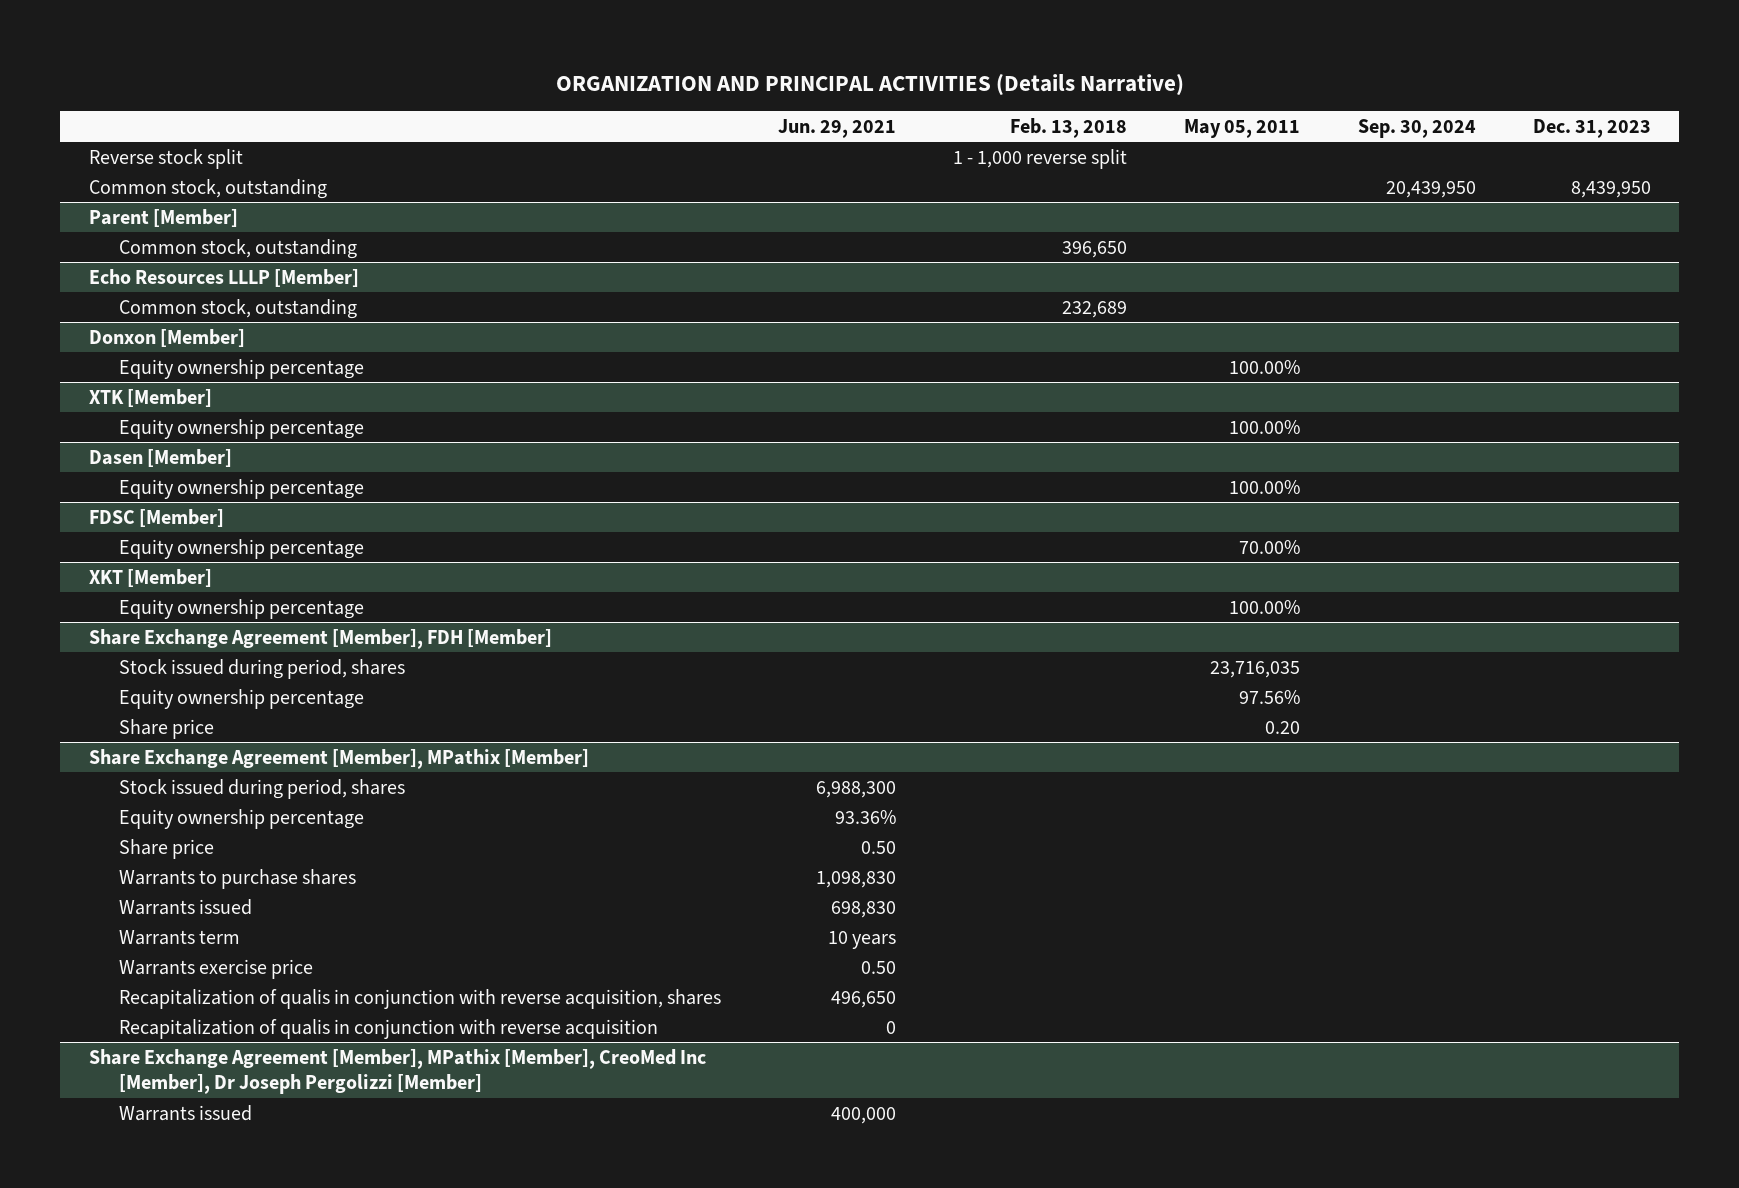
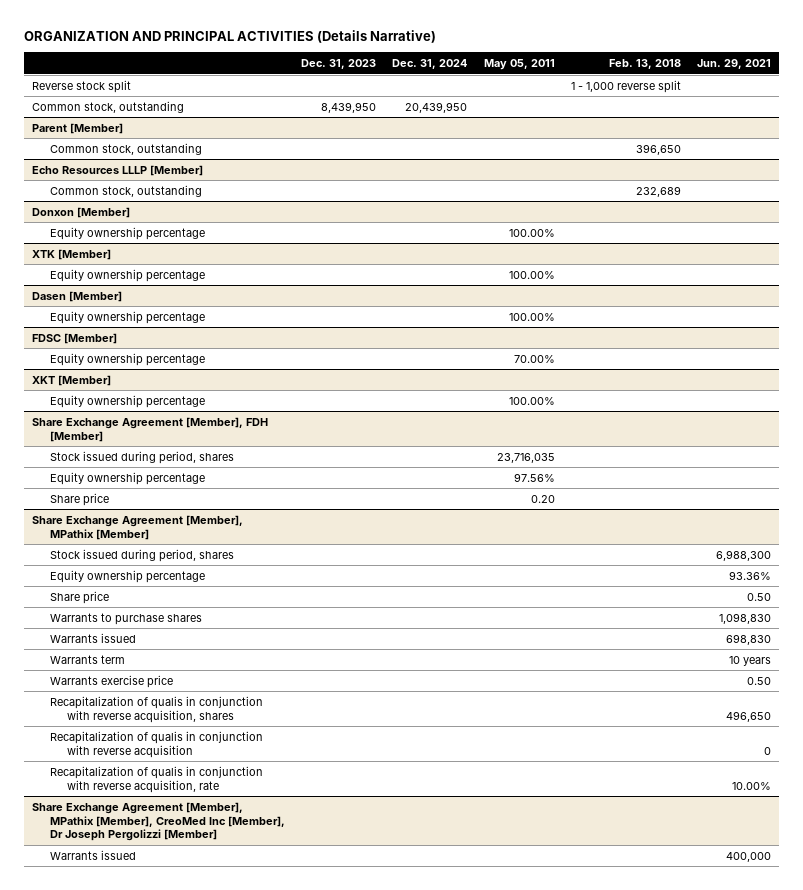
[1357,118,1476,138] Sep. 30, 2024 -> none
none -> [392,59,468,70] Dec. 31, 2024
none -> [49,765,263,793] Recapitalization of qualis in conjunction with reverse acquisition, rate

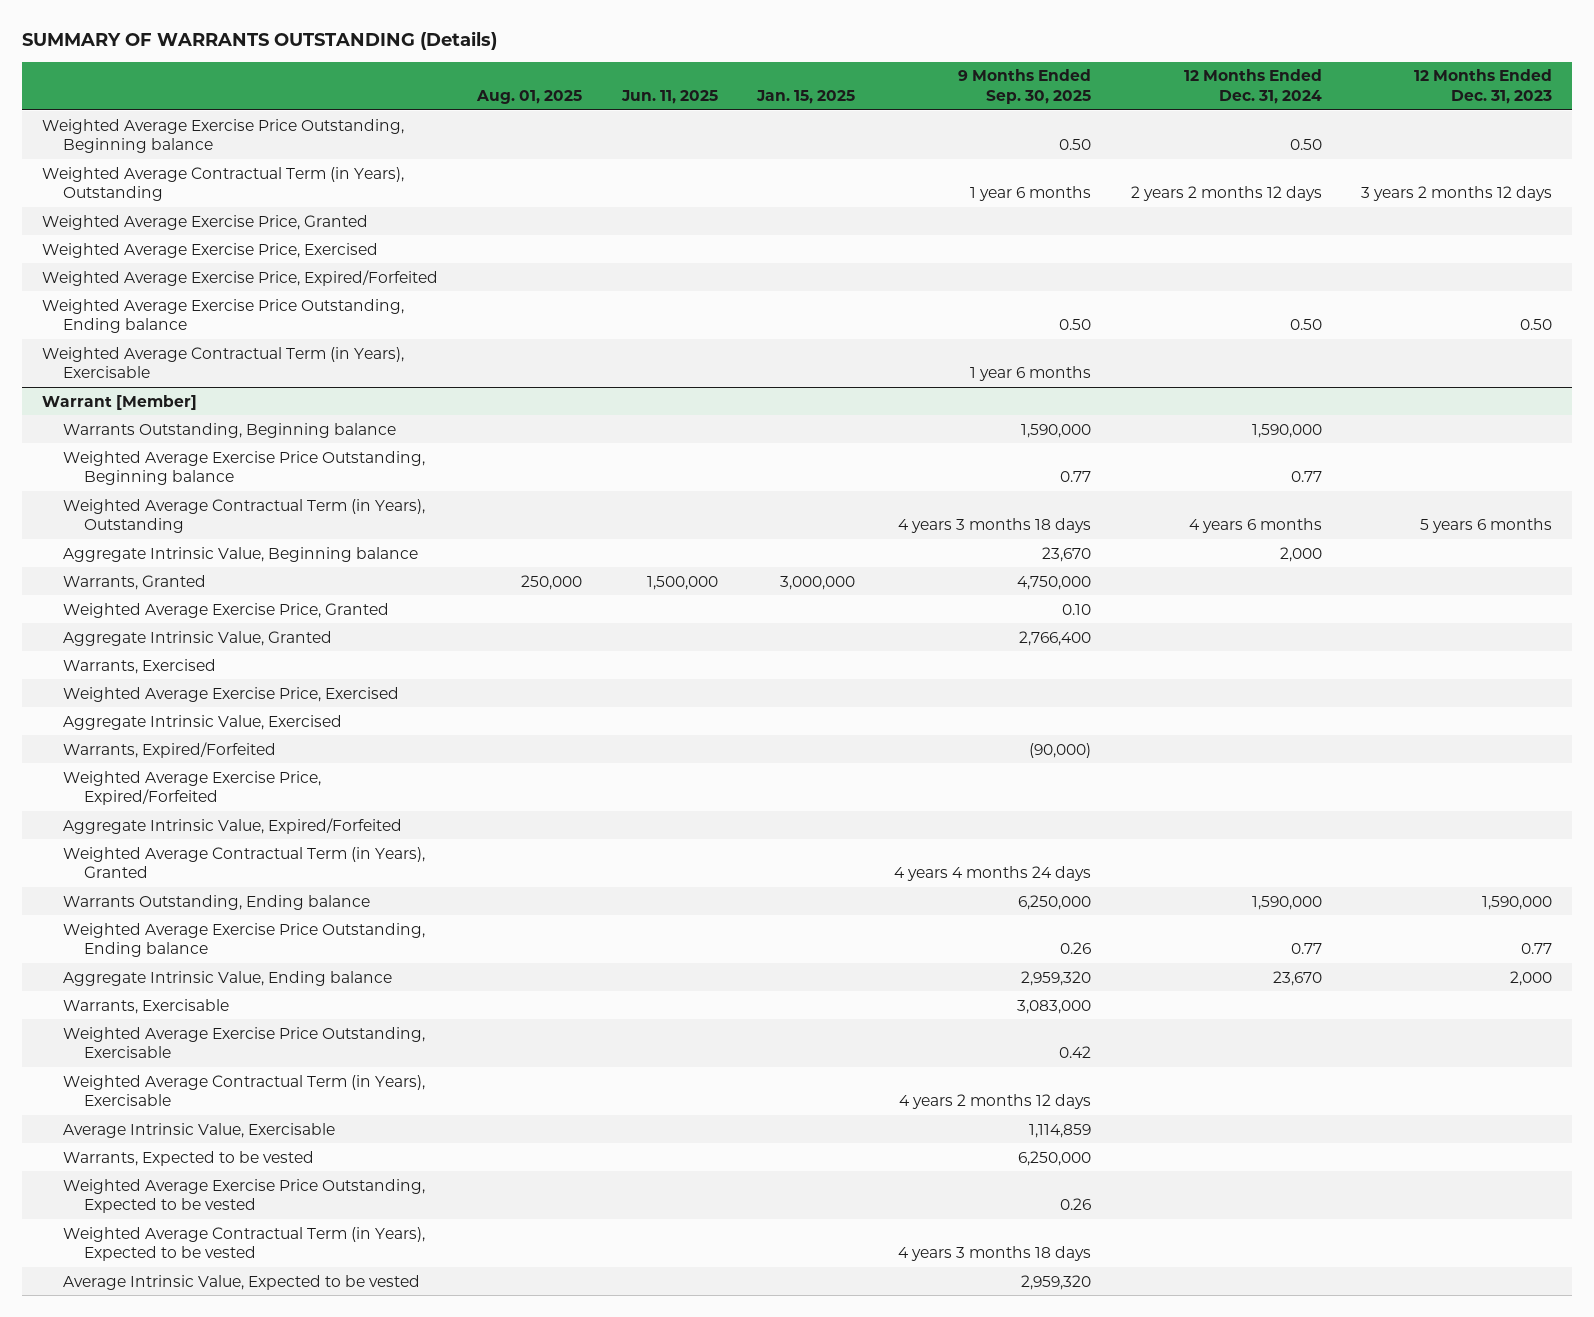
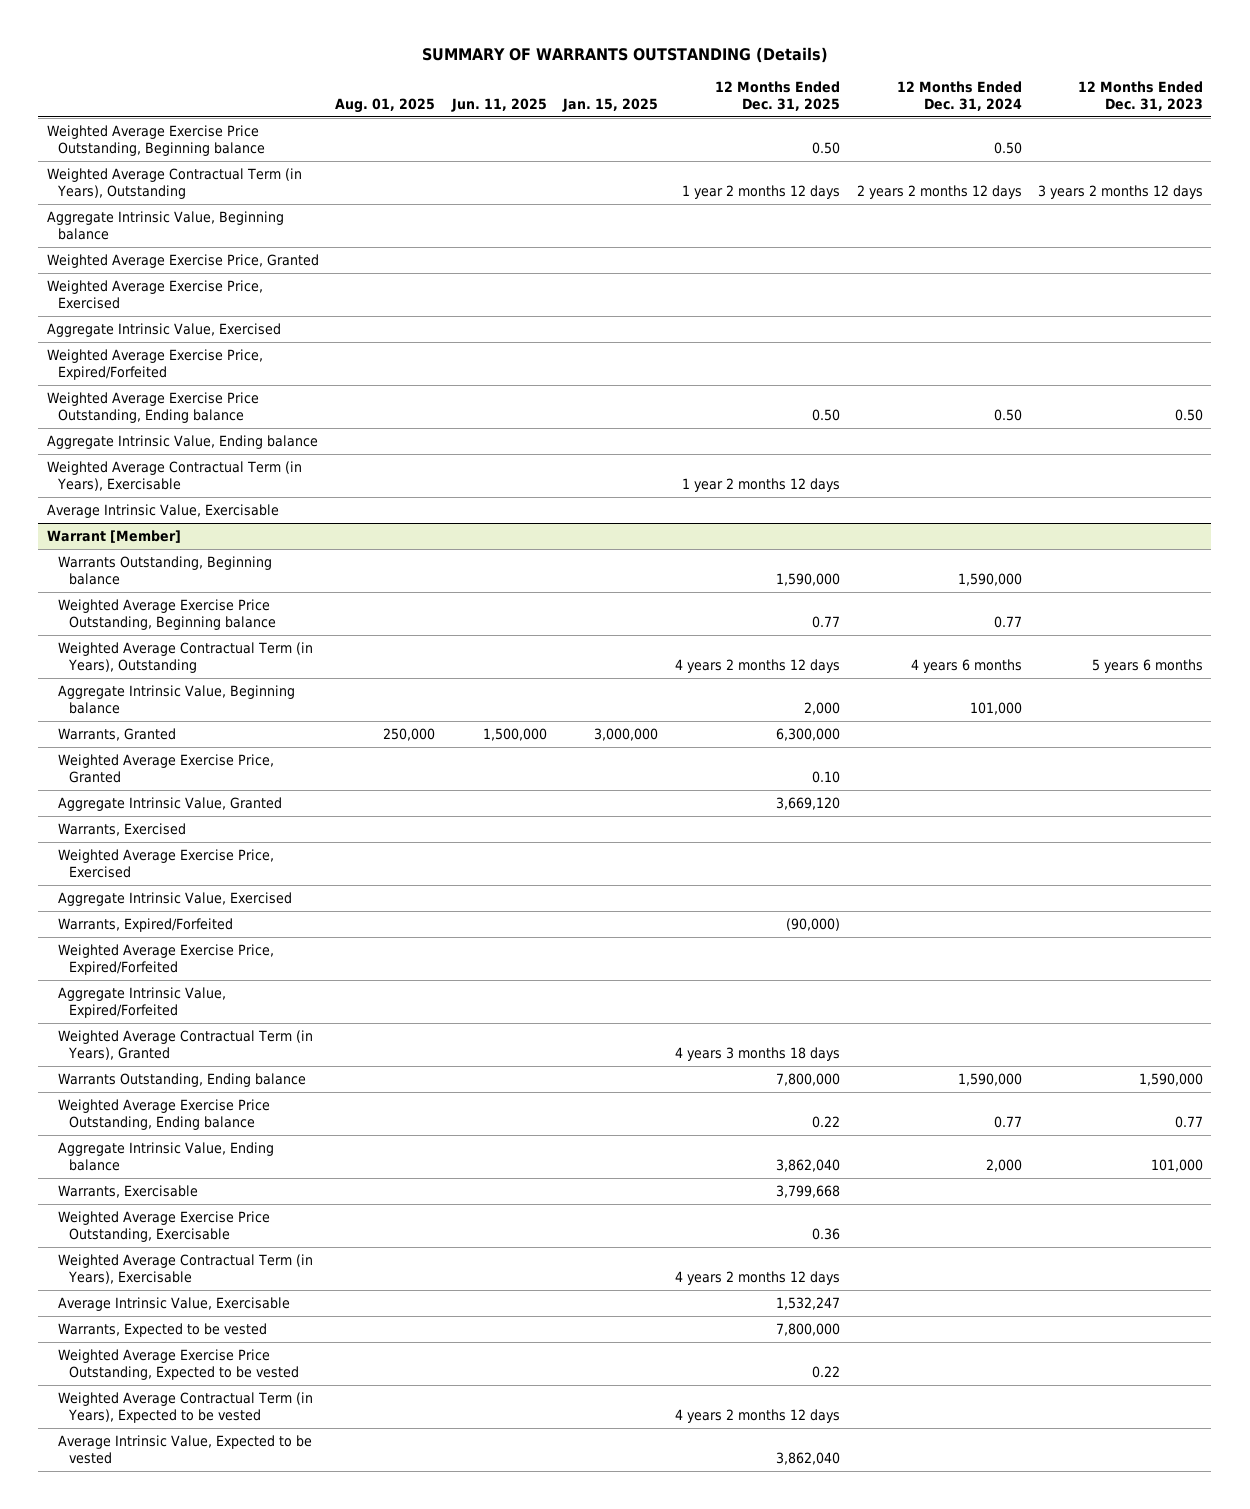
[958,69,1092,105] 9 Months Ended Sep. 30, 2025 -> none
none -> [714,80,840,112] 12 Months Ended Dec. 31, 2025
none -> [46,210,284,241] Aggregate Intrinsic Value, Beginning balance
none -> [46,322,281,337] Aggregate Intrinsic Value, Exercised
none -> [46,434,318,449] Aggregate Intrinsic Value, Ending balance
none -> [46,503,279,518] Average Intrinsic Value, Exercisable
[1279,546,1322,562] 2,000 -> [969,702,1022,716] 101,000
[1272,970,1322,986] 23,670 -> [985,1159,1022,1173] 2,000
[1510,970,1553,986] 2,000 -> [1151,1159,1204,1173] 101,000

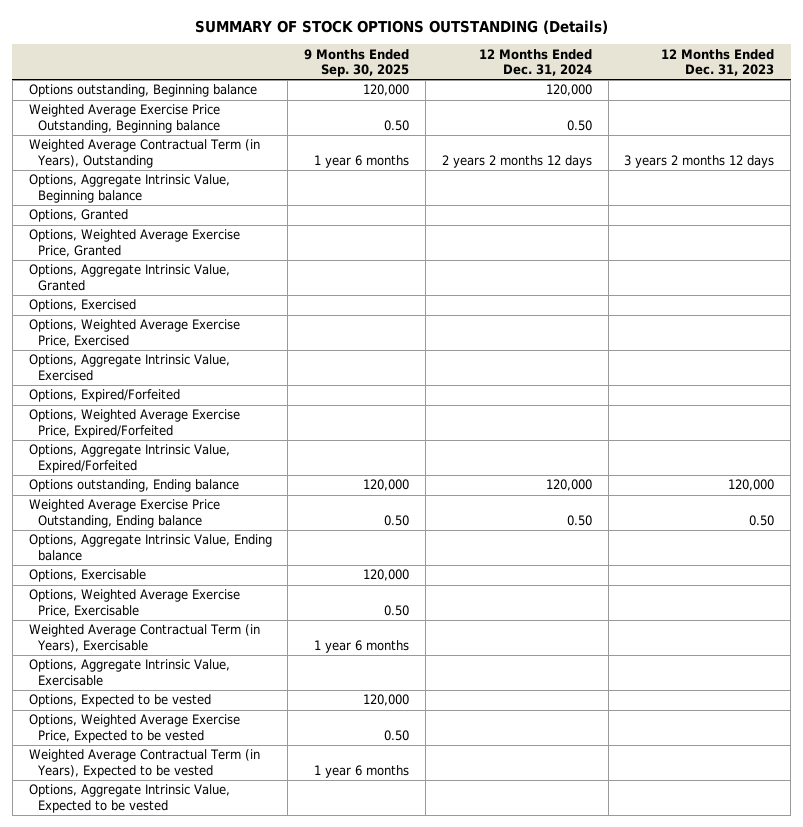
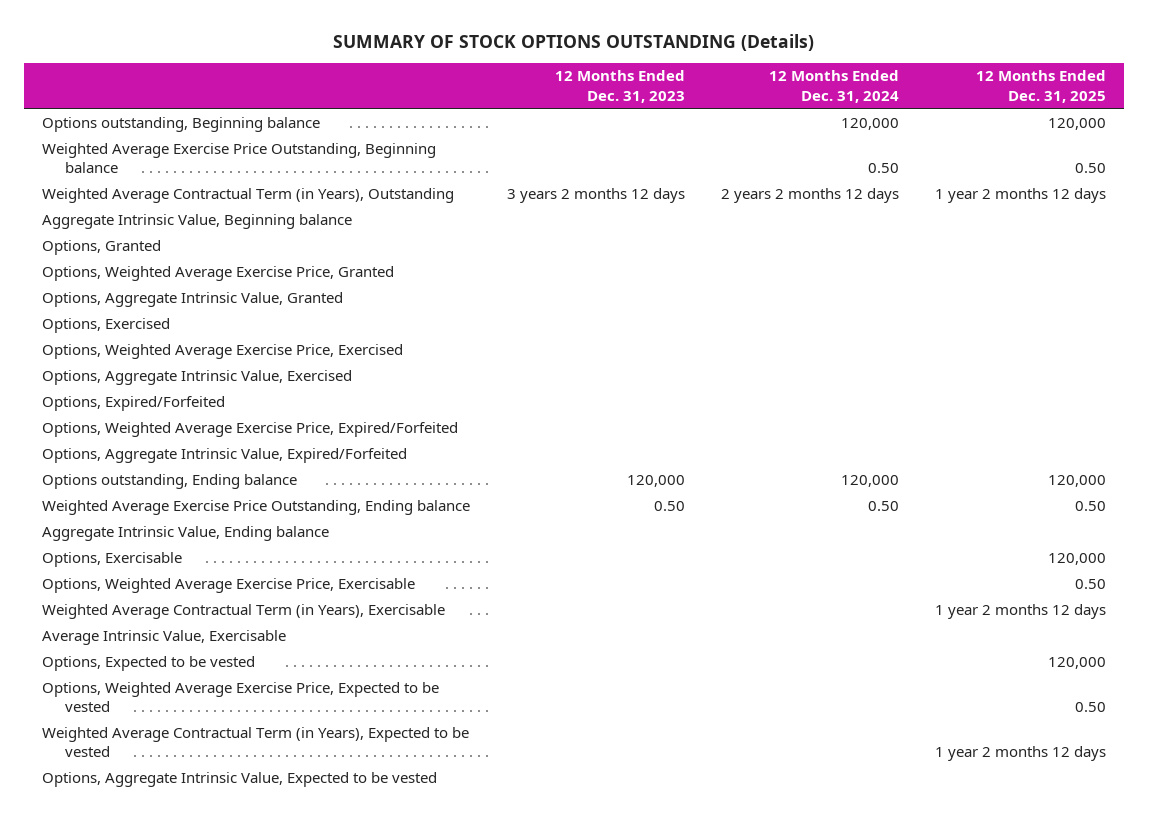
[304,48,410,77] 9 Months Ended Sep. 30, 2025 -> none
none -> [976,70,1107,103] 12 Months Ended Dec. 31, 2025
[28,174,230,203] Options, Aggregate Intrinsic Value, Beginning balance -> [42,213,353,229] Aggregate Intrinsic Value, Beginning balance
[28,534,272,561] Options, Aggregate Intrinsic Value, Ending balance -> [42,525,330,541] Aggregate Intrinsic Value, Ending balance
[28,659,230,686] Options, Aggregate Intrinsic Value, Exercisable -> [42,629,287,645] Average Intrinsic Value, Exercisable

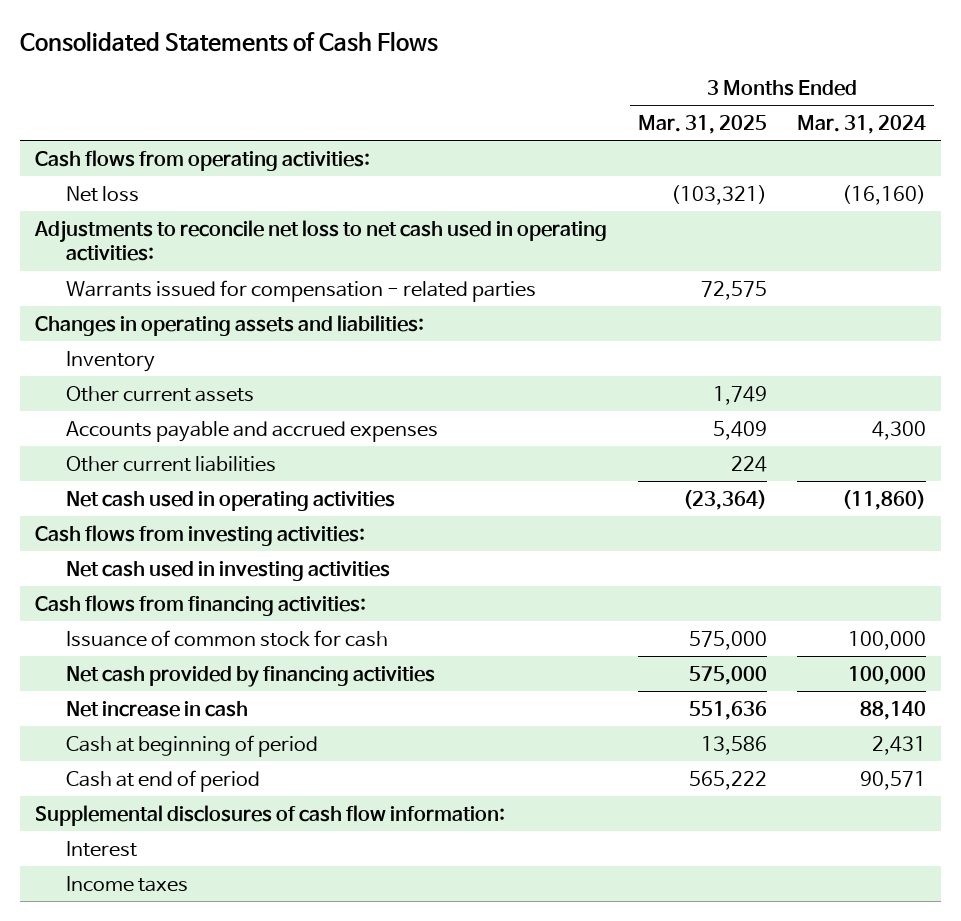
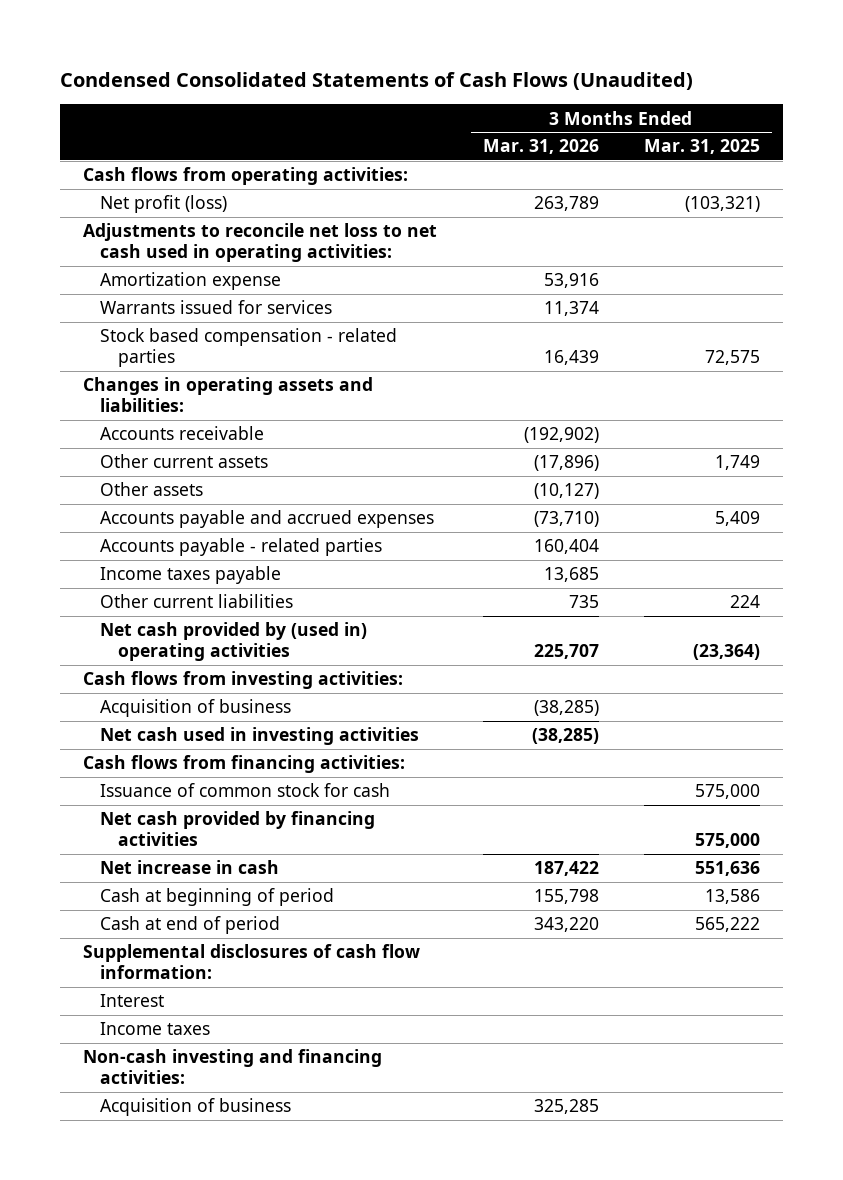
[20,31,439,53] Consolidated Statements of Cash Flows -> [60,72,694,91] Condensed Consolidated Statements of Cash Flows (Unaudited)
[796,114,926,134] Mar. 31, 2024 -> none
none -> [482,139,599,155] Mar. 31, 2026
[66,185,140,202] Net loss -> [100,195,228,214] Net profit (loss)
none -> [100,272,282,291] Amortization expense
none -> [100,300,333,315] Warrants issued for services
[66,279,537,302] Warrants issued for compensation - related parties -> [100,328,398,368] Stock based compensation - related parties
[66,350,156,372] Inventory -> none
none -> [100,426,265,441] Accounts receivable
none -> [100,482,204,497] Other assets
none -> [100,538,383,557] Accounts payable - related parties
none -> [100,566,282,585] Income taxes payable
[66,490,396,511] Net cash used in operating activities -> [100,622,368,662] Net cash provided by (used in) operating activities
none -> [100,699,292,718] Acquisition of business
none -> [82,1049,382,1085] Non-cash investing and financing activities:
none -> [100,1098,292,1117] Acquisition of business

